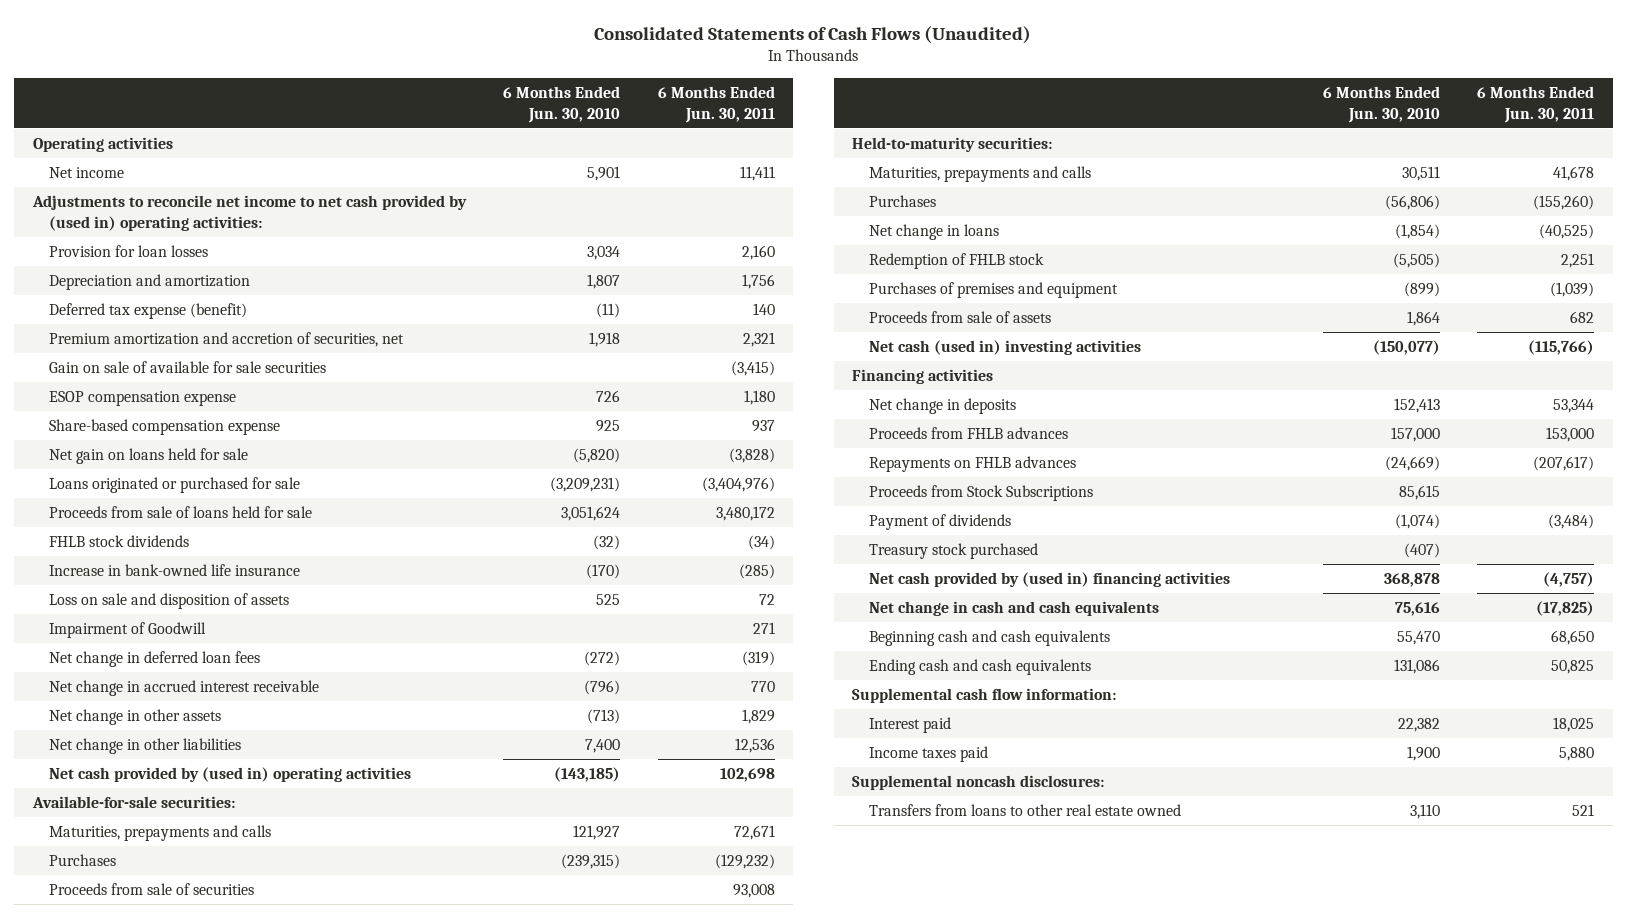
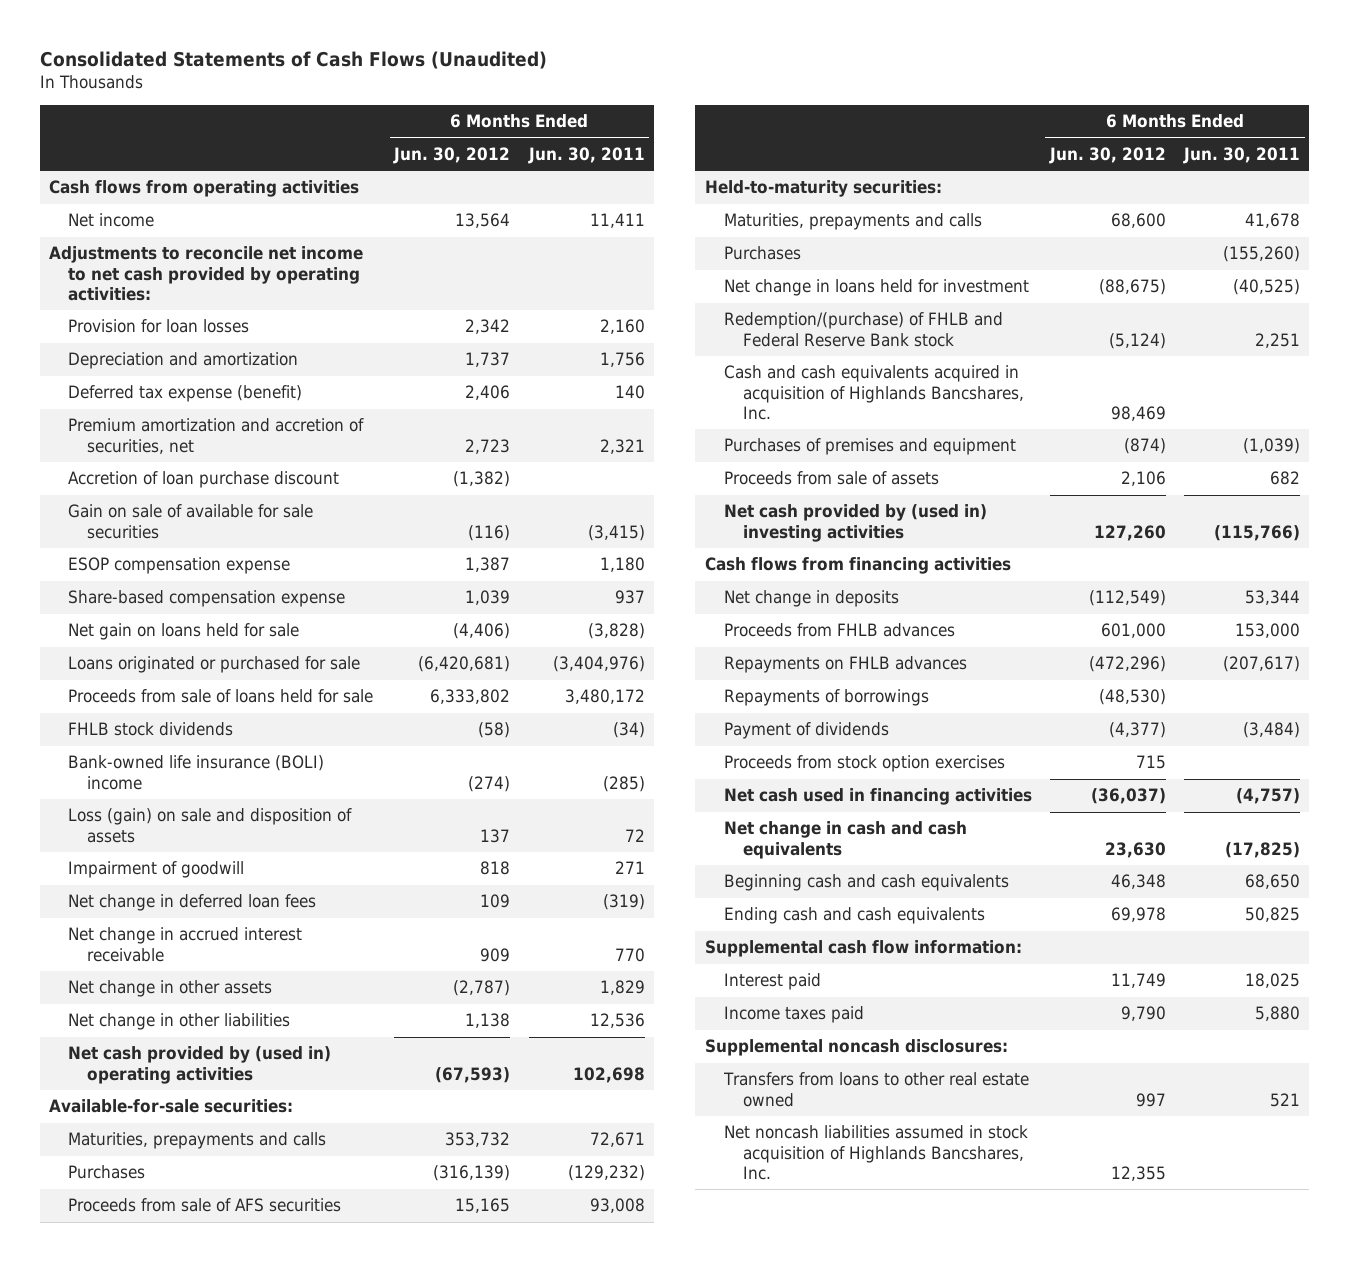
[503,85,621,123] 6 Months Ended Jun. 30, 2010 -> none
none -> [393,147,511,165] Jun. 30, 2012
[33,137,174,153] Operating activities -> [48,180,359,198] Cash flows from operating activities
[32,195,468,232] Adjustments to reconcile net income to net cash provided by (used in) operating activities: -> [48,246,363,301] Adjustments to reconcile net income to net cash provided by operating activities:
none -> [68,471,340,489] Accretion of loan purchase discount
[49,564,301,577] Increase in bank-owned life insurance -> [68,755,325,790] Bank-owned life insurance (BOLI) income
[49,593,290,610] Loss on sale and disposition of assets -> [68,808,353,843] Loss (gain) on sale and disposition of assets
[49,622,207,639] Impairment of Goodwill -> [68,861,245,879] Impairment of goodwill
[49,883,255,896] Proceeds from sale of securities -> [68,1198,342,1213] Proceeds from sale of AFS securities
[868,224,999,241] Net change in loans -> [723,279,1029,297] Net change in loans held for investment
[868,253,1044,270] Redemption of FHLB stock -> [723,312,1003,347] Redemption/(purchase) of FHLB and Federal Reserve Bank stock
none -> [723,365,1024,420] Cash and cash equivalents acquired in acquisition of Highlands Bancshares, Inc.
[868,340,1141,356] Net cash (used in) investing activities -> [723,504,987,542] Net cash provided by (used in) investing activities
[852,369,994,385] Financing activities -> [704,557,1011,575] Cash flows from financing activities
[868,485,1093,502] Proceeds from Stock Subscriptions -> none
none -> [723,689,929,707] Repayments of borrowings
[868,543,1038,560] Treasury stock purchased -> none
none -> [723,755,1005,773] Proceeds from stock option exercises
[868,572,1230,588] Net cash provided by (used in) financing activities -> [723,788,1032,806] Net cash used in financing activities
none -> [723,1125,1028,1180] Net noncash liabilities assumed in stock acquisition of Highlands Bancshares, Inc.

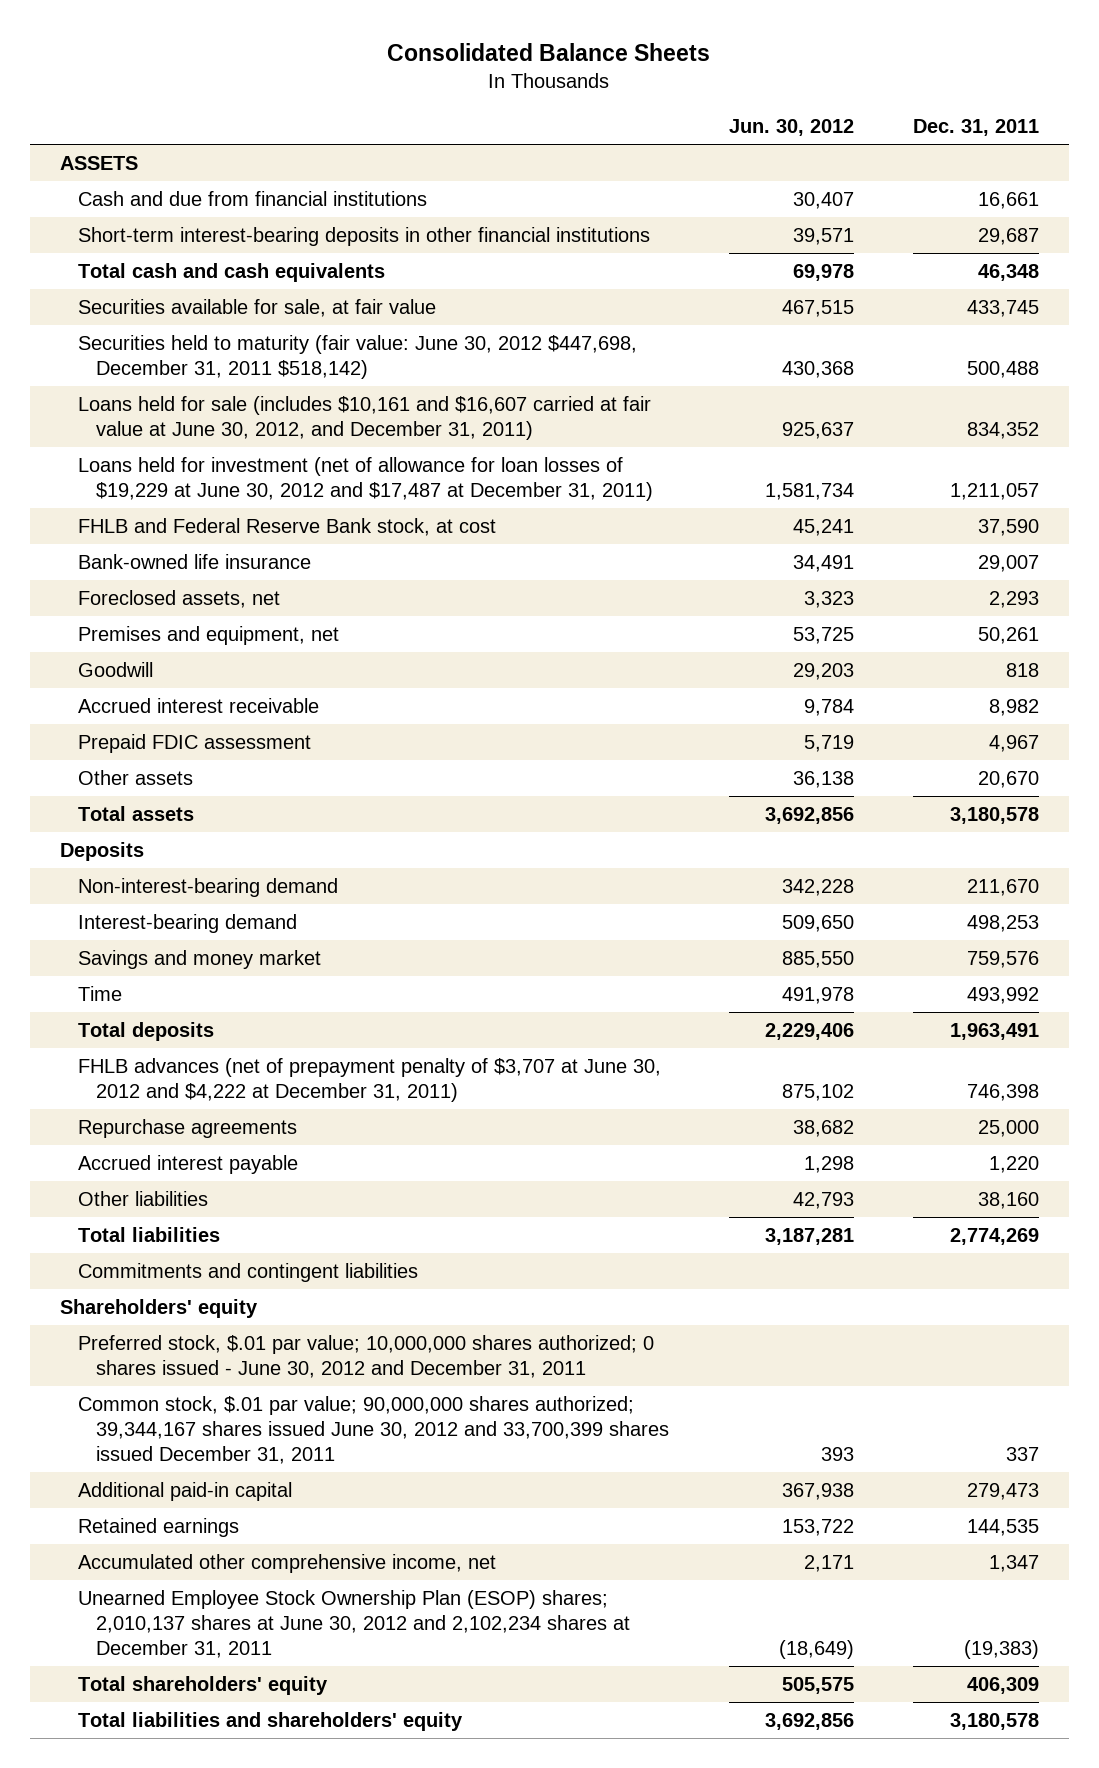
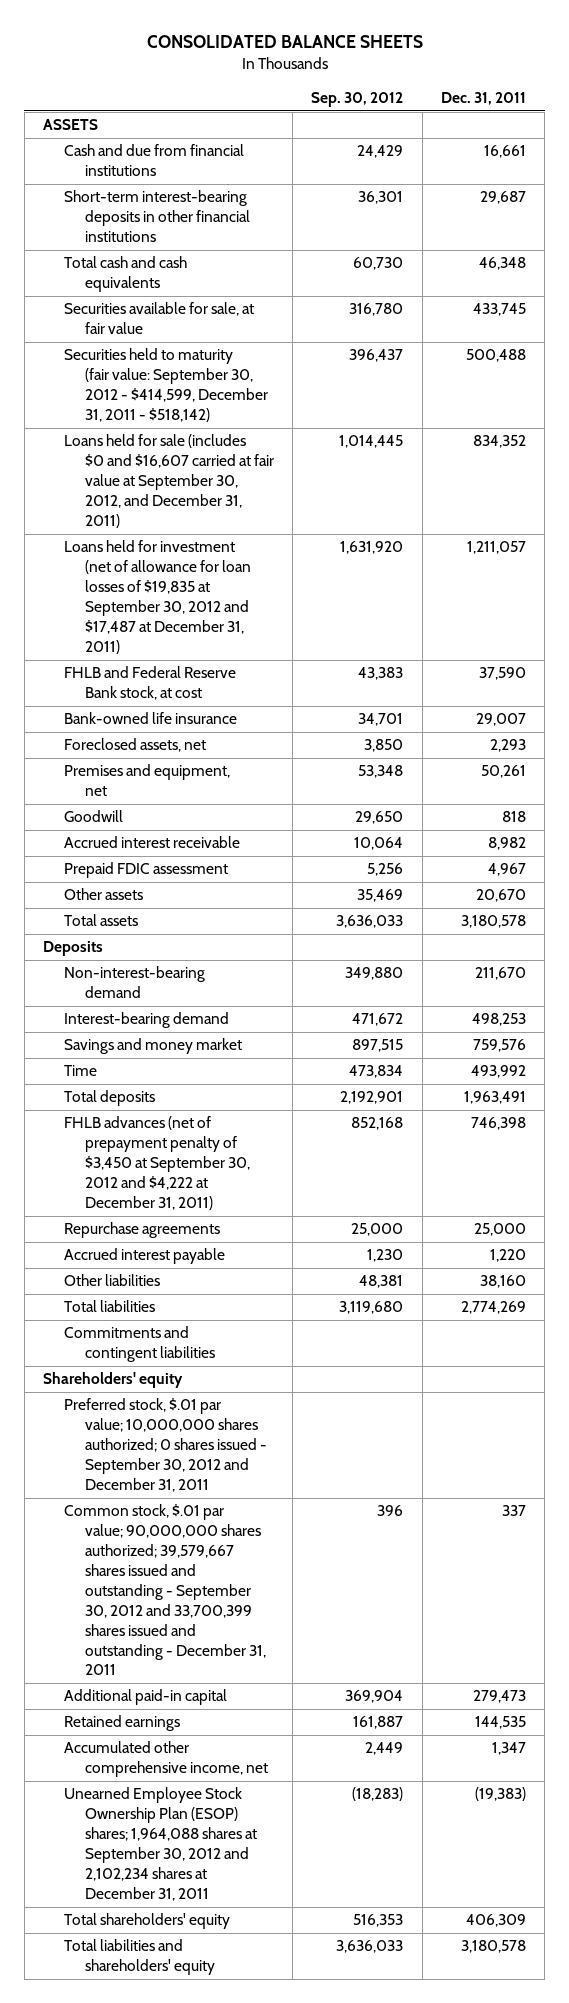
[387,43,711,62] Consolidated Balance Sheets -> [146,35,423,49] CONSOLIDATED BALANCE SHEETS
[728,119,854,137] Jun. 30, 2012 -> none
none -> [311,91,404,107] Sep. 30, 2012
[77,334,637,379] Securities held to maturity (fair value: June 30, 2012 $447,698, December 31, 2011 $518,142) -> [63,348,268,423] Securities held to maturity (fair value: September 30, 2012 - $414,599, December 31, 2011 - $518,142)
[77,395,651,440] Loans held for sale (includes $10,161 and $16,607 carried at fair value at June 30, 2012, and December 31, 2011) -> [63,434,274,528] Loans held for sale (includes $0 and $16,607 carried at fair value at September 30, 2012, and December 31, 2011)
[77,456,653,501] Loans held for investment (net of allowance for loan losses of $19,229 at June 30, 2012 and $17,487 at December 31, 2011) -> [63,540,251,654] Loans held for investment (net of allowance for loan losses of $19,835 at September 30, 2012 and $17,487 at December 31, 2011)
[77,1057,661,1102] FHLB advances (net of prepayment penalty of $3,707 at June 30, 2012 and $4,222 at December 31, 2011) -> [63,1116,250,1210] FHLB advances (net of prepayment penalty of $3,450 at September 30, 2012 and $4,222 at December 31, 2011)
[77,1334,654,1378] Preferred stock, $.01 par value; 10,000,000 shares authorized; 0 shares issued - June 30, 2012 and December 31, 2011 -> [63,1398,267,1492] Preferred stock, $.01 par value; 10,000,000 shares authorized; 0 shares issued - September 30, 2012 and December 31, 2011
[77,1395,669,1464] Common stock, $.01 par value; 90,000,000 shares authorized; 39,344,167 shares issued June 30, 2012 and 33,700,399 shares issued December 31, 2011 -> [63,1504,266,1676] Common stock, $.01 par value; 90,000,000 shares authorized; 39,579,667 shares issued and outstanding - September 30, 2012 and 33,700,399 shares issued and outstanding - December 31, 2011
[77,1589,630,1658] Unearned Employee Stock Ownership Plan (ESOP) shares; 2,010,137 shares at June 30, 2012 and 2,102,234 shares at December 31, 2011 -> [63,1787,257,1901] Unearned Employee Stock Ownership Plan (ESOP) shares; 1,964,088 shares at September 30, 2012 and 2,102,234 shares at December 31, 2011

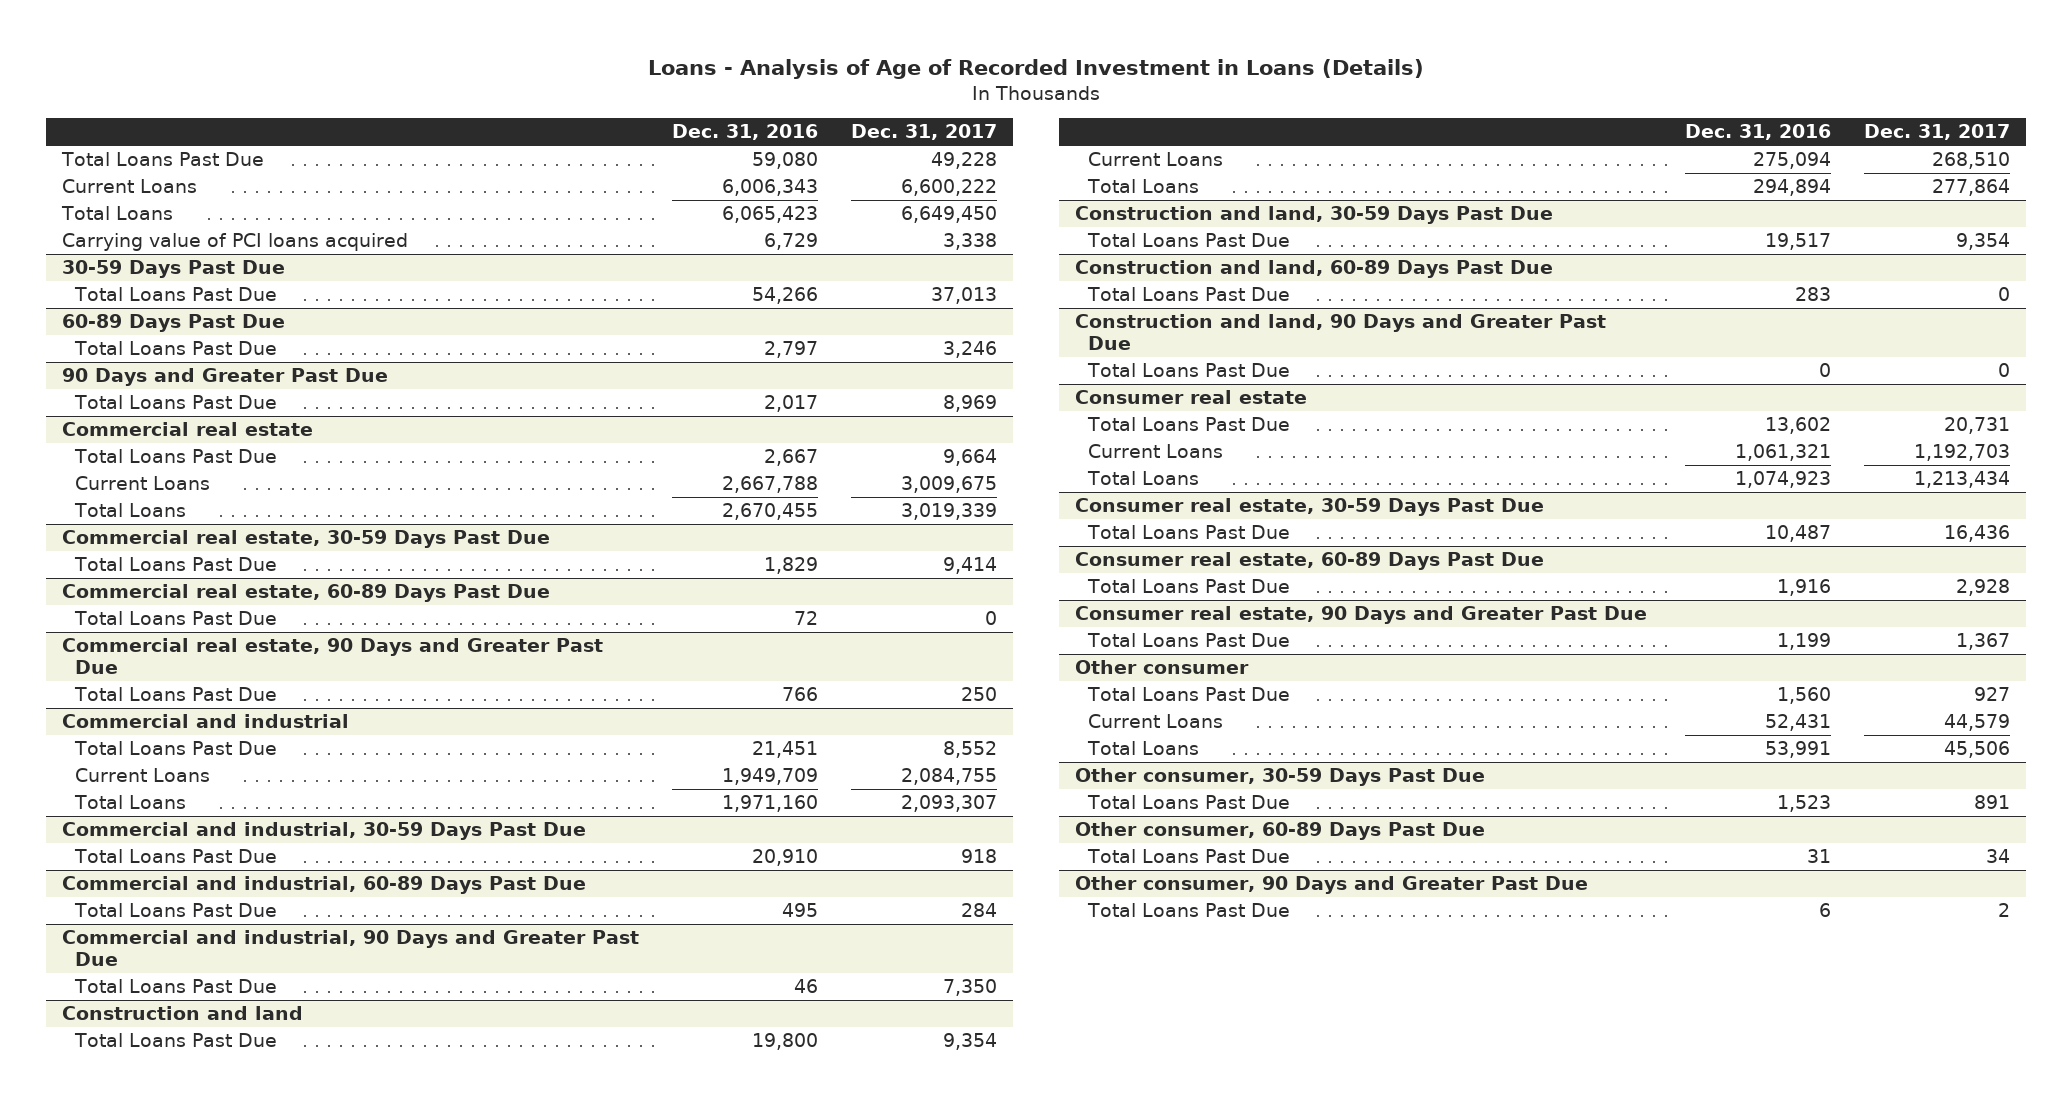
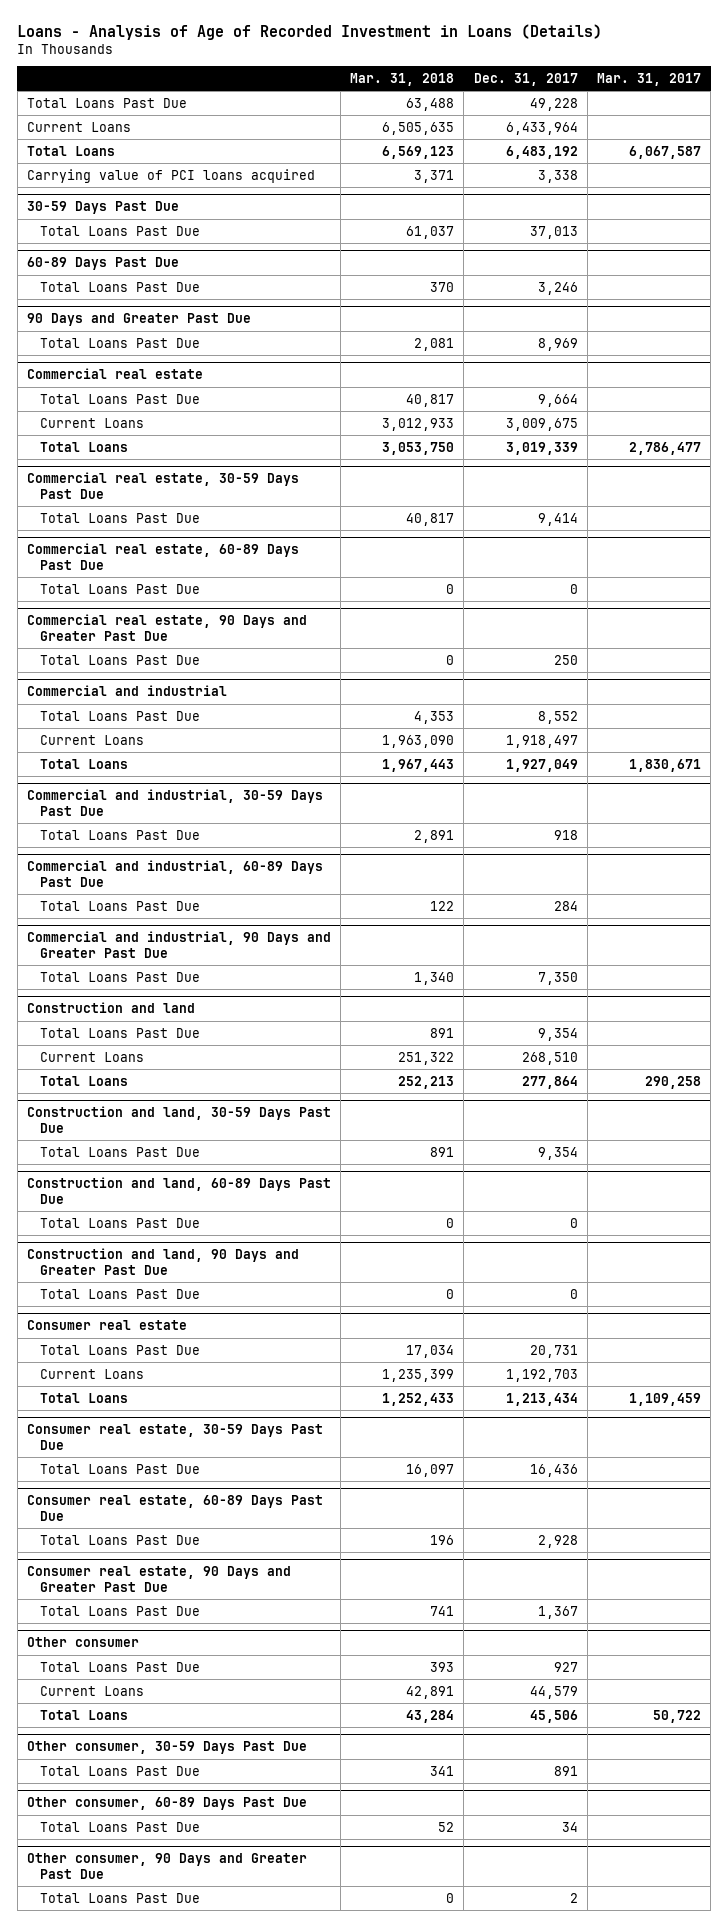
[672,124,819,141] Dec. 31, 2016 -> none
none -> [350,72,455,86] Mar. 31, 2018
none -> [597,72,702,86] Mar. 31, 2017
[900,179,997,197] 6,600,222 -> [505,121,578,135] 6,433,964
[900,206,997,224] 6,649,450 -> [505,145,578,159] 6,483,192
[900,768,997,786] 2,084,755 -> [505,734,578,748] 1,918,497
[900,795,997,813] 2,093,307 -> [505,758,578,772] 1,927,049

